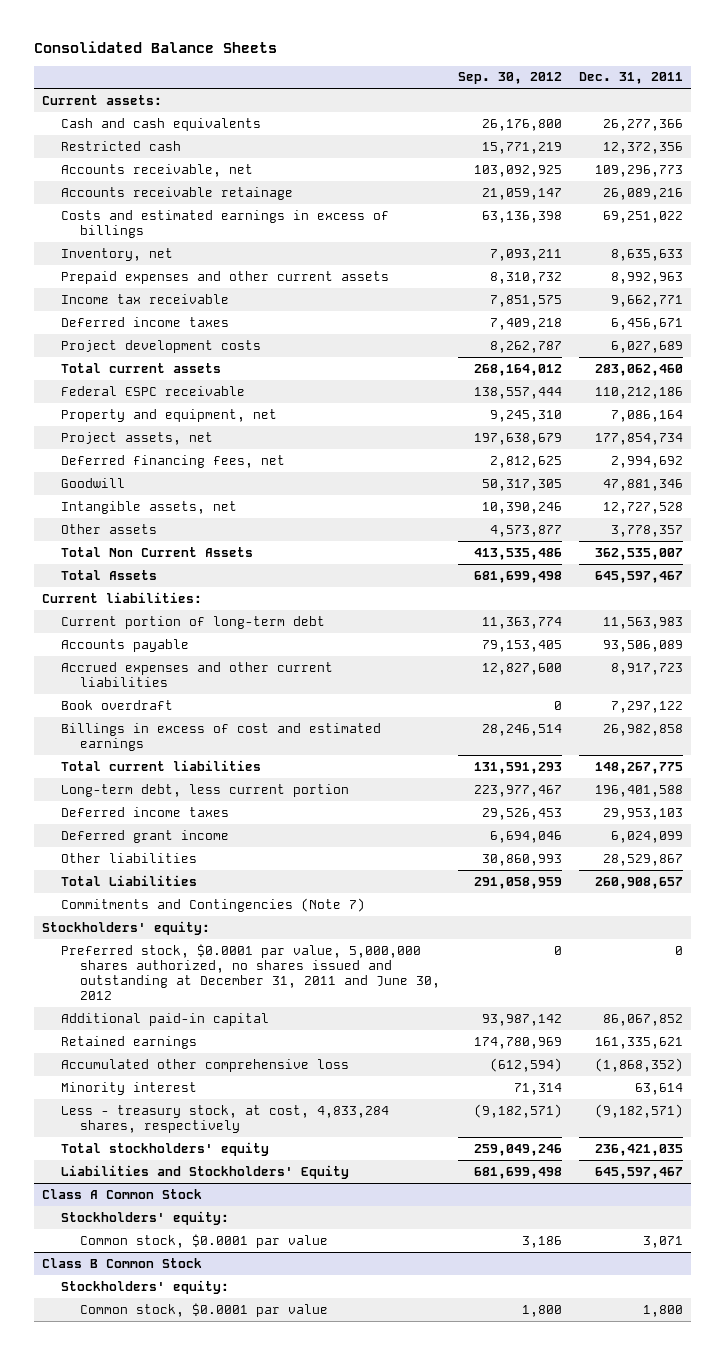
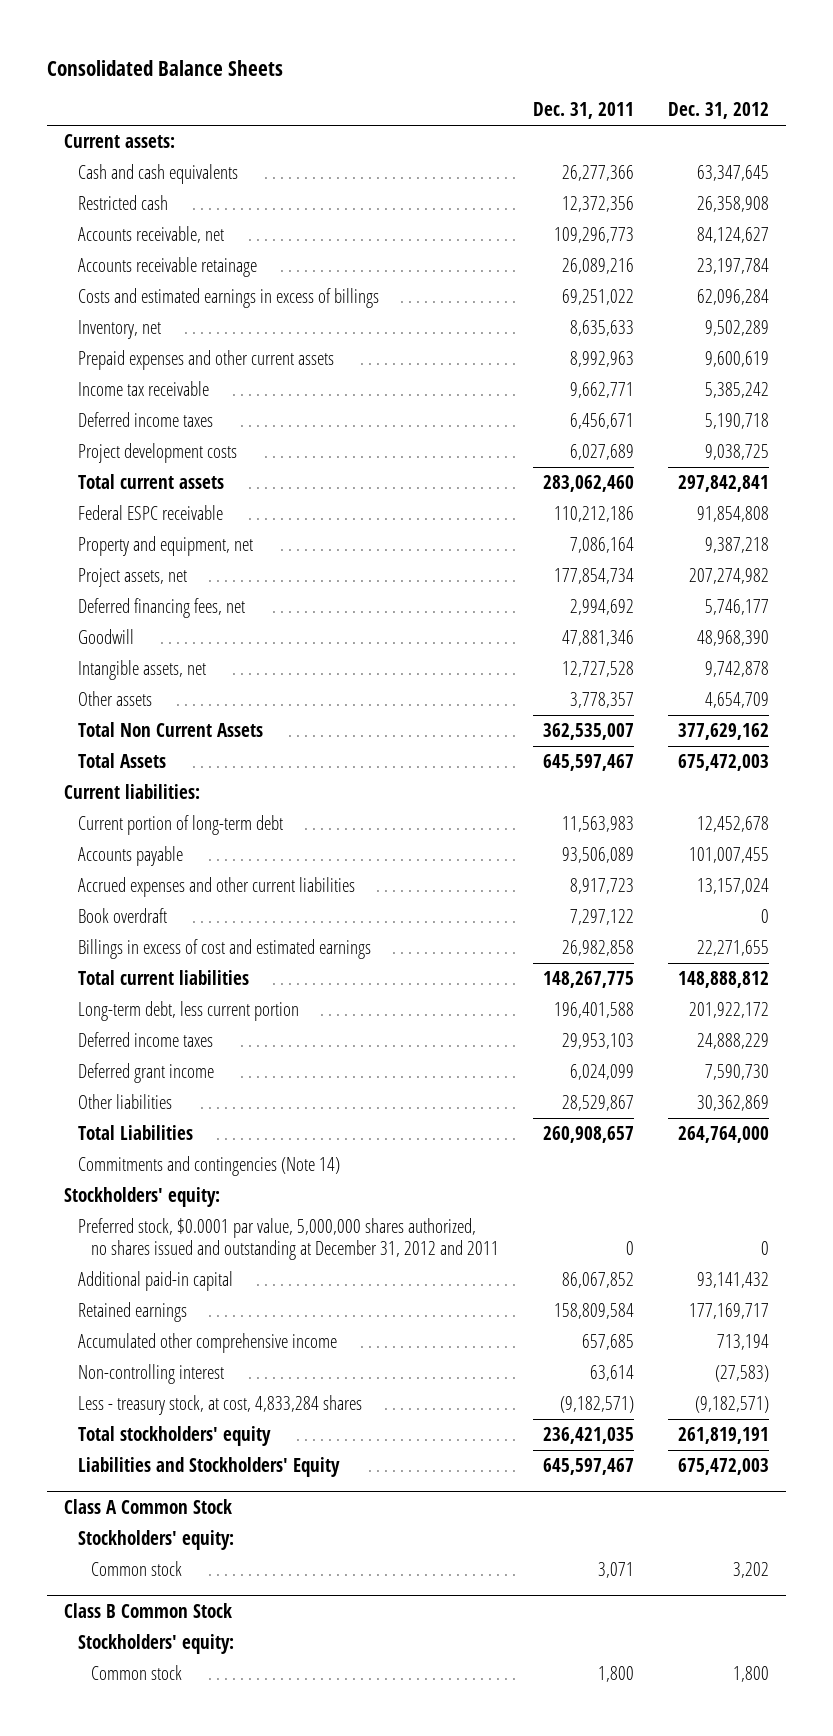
[457,72,562,85] Sep. 30, 2012 -> none
none -> [667,102,769,120] Dec. 31, 2012
[61,897,366,912] Commitments and Contingencies (Note 7) -> [77,1155,340,1176] Commitments and contingencies (Note 14)
[61,943,441,1001] Preferred stock, $0.0001 par value, 5,000,000 shares authorized, no shares issued and outstanding at December 31, 2011 and June 30, 2012 -> [77,1217,499,1260] Preferred stock, $0.0001 par value, 5,000,000 shares authorized, no shares issued and outstanding at December 31, 2012 and 2011
[594,1036,683,1049] 161,335,621 -> [553,1302,634,1319] 158,809,584
[61,1058,350,1072] Accumulated other comprehensive loss -> [77,1332,337,1353] Accumulated other comprehensive income
[594,1057,683,1072] (1,868,352) -> [581,1333,634,1350] 657,685
[61,1081,198,1095] Minority interest -> [77,1363,224,1384] Non-controlling interest
[61,1104,390,1133] Less - treasury stock, at cost, 4,833,284 shares, respectively -> [77,1394,362,1415] Less - treasury stock, at cost, 4,833,284 shares
[80,1233,329,1248] Common stock, $0.0001 par value -> [90,1560,182,1576] Common stock
[80,1302,329,1317] Common stock, $0.0001 par value -> [90,1664,182,1680] Common stock

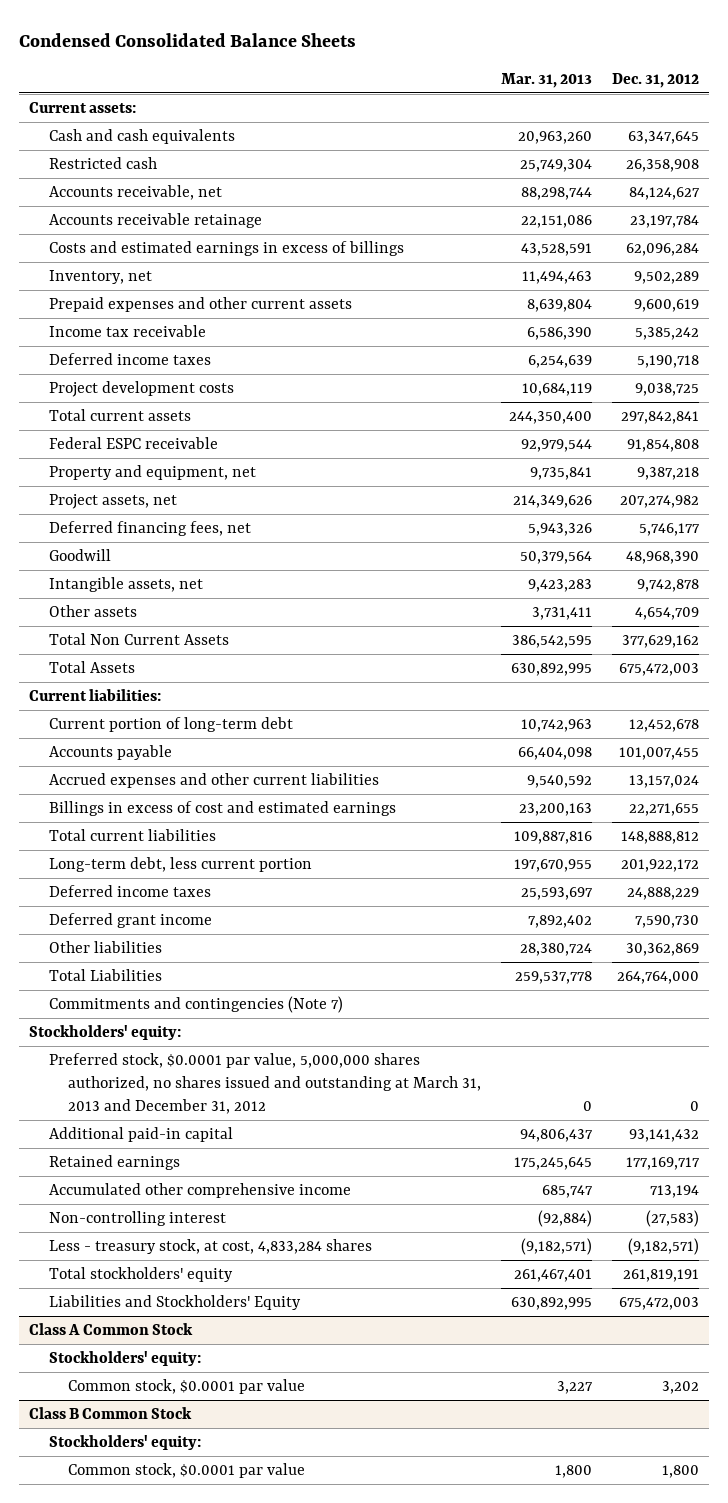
[47,59,284,76] Consolidated Balance Sheets -> [19,33,357,48] Condensed Consolidated Balance Sheets
[532,102,634,120] Dec. 31, 2011 -> none
none -> [501,73,593,89] Mar. 31, 2013
[77,907,167,923] Book overdraft -> none
[77,1155,340,1176] Commitments and contingencies (Note 14) -> [48,995,343,1013] Commitments and contingencies (Note 7)
[77,1217,499,1260] Preferred stock, $0.0001 par value, 5,000,000 shares authorized, no shares issued and outstanding at December 31, 2012 and 2011 -> [48,1052,482,1114] Preferred stock, $0.0001 par value, 5,000,000 shares authorized, no shares issued and outstanding at March 31, 2013 and December 31, 2012
[90,1560,182,1576] Common stock -> [68,1378,306,1394] Common stock, $0.0001 par value
[90,1664,182,1680] Common stock -> [68,1462,306,1478] Common stock, $0.0001 par value

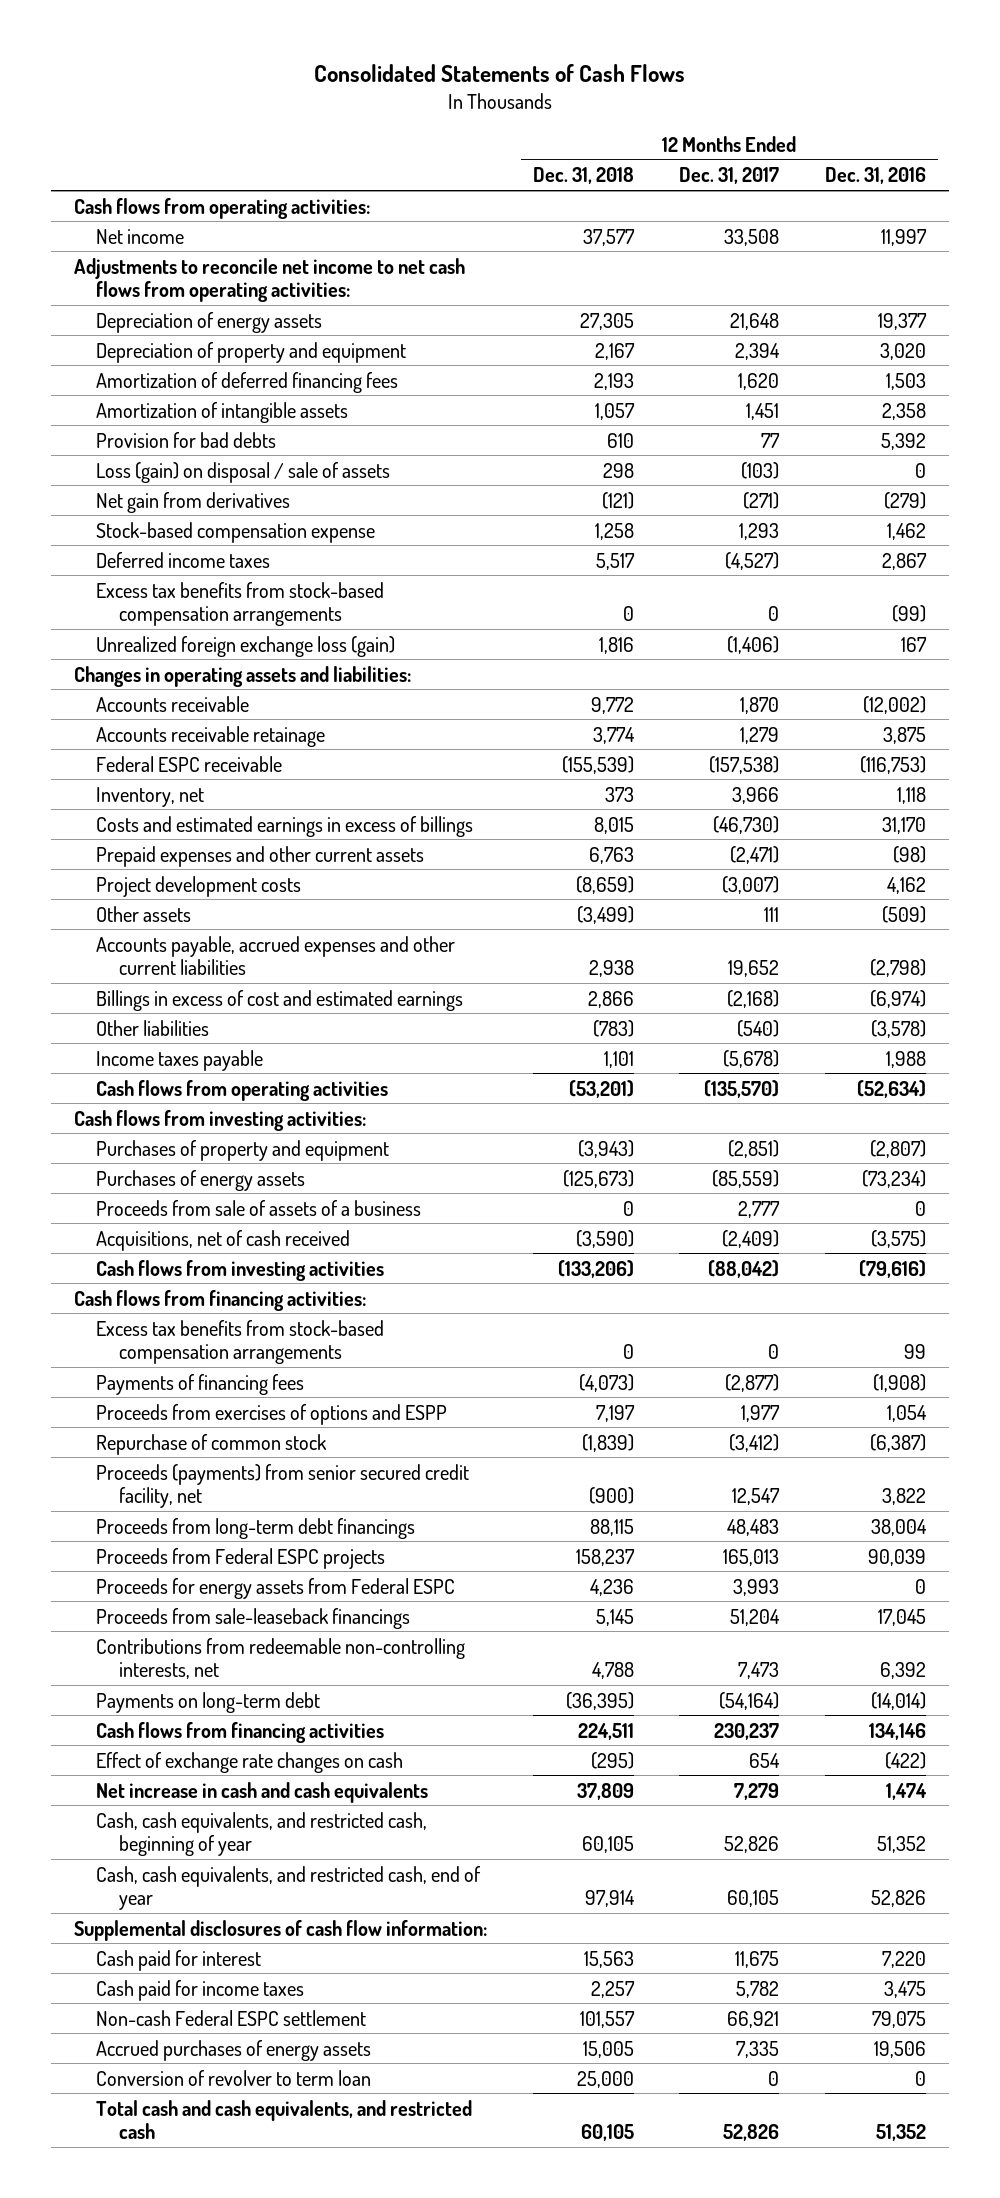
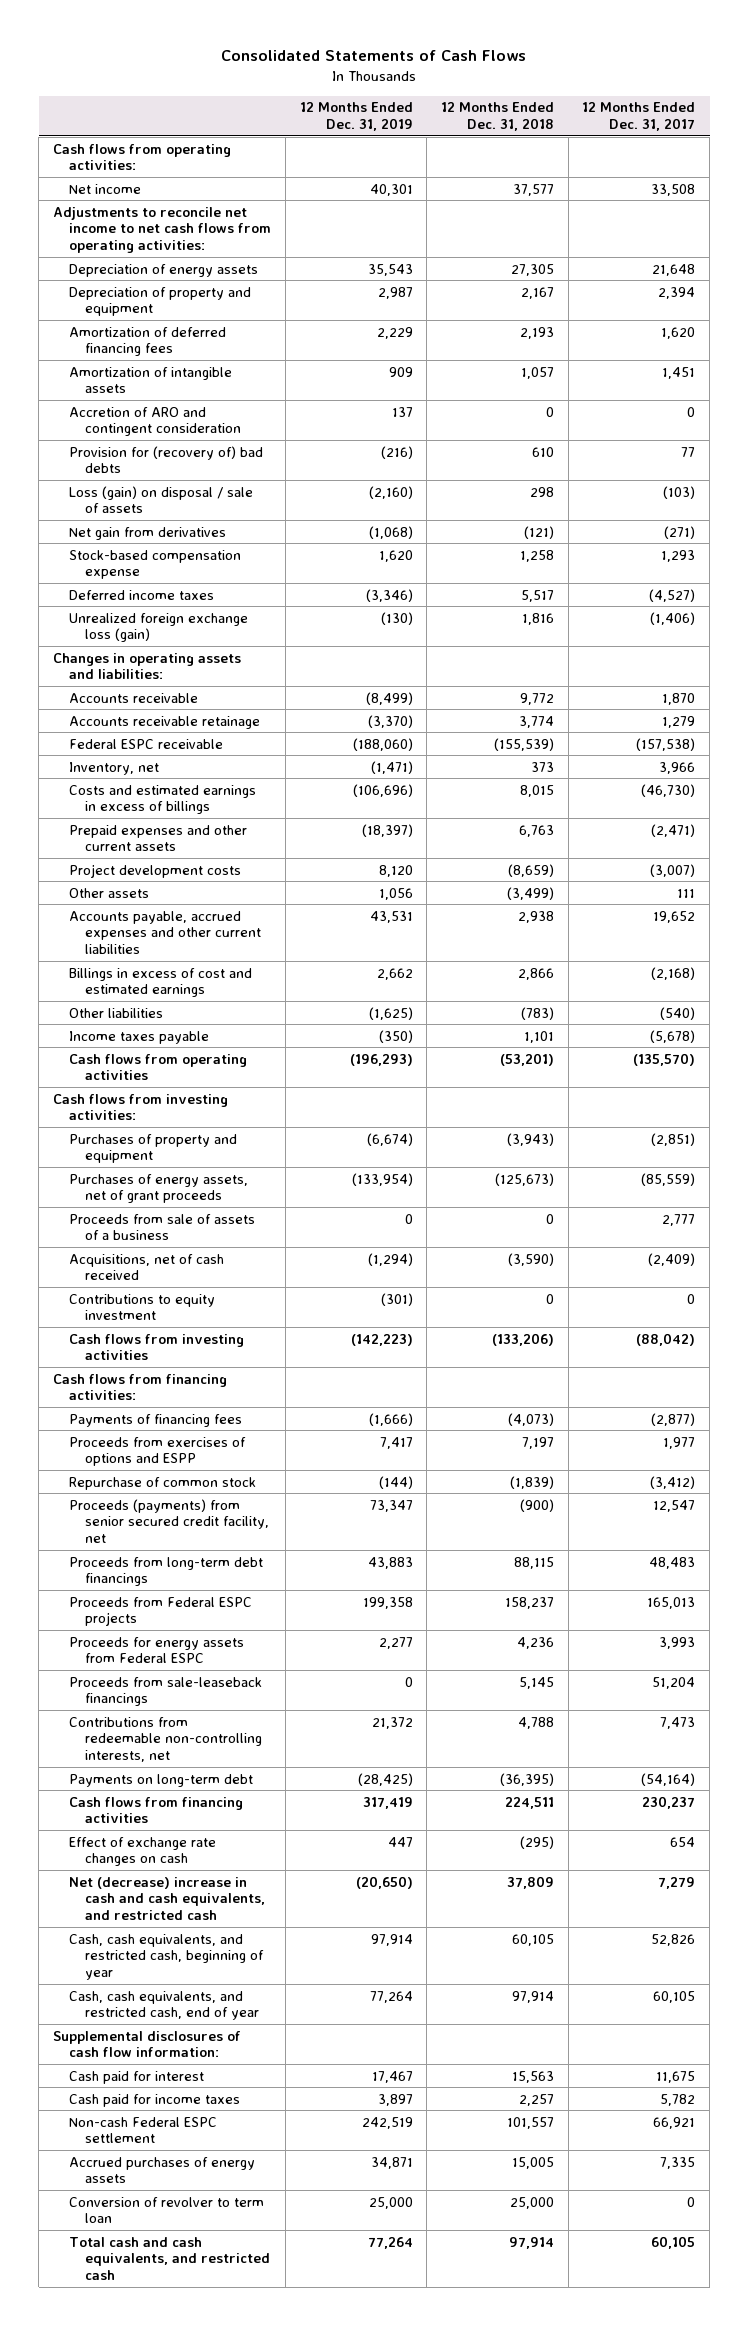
[825,167,927,185] Dec. 31, 2016 -> none
none -> [299,102,413,131] 12 Months Ended Dec. 31, 2019
none -> [69,406,242,437] Accretion of ARO and contingent consideration
[96,431,277,448] Provision for bad debts -> [69,445,264,474] Provision for (recovery of) bad debts
[96,581,385,626] Excess tax benefits from stock-based compensation arrangements -> none
[96,1169,306,1191] Purchases of energy assets -> [69,1173,249,1204] Purchases of energy assets, net of grant proceeds
none -> [69,1293,216,1321] Contributions to equity investment
[96,1319,385,1364] Excess tax benefits from stock-based compensation arrangements -> none
[96,1781,429,1803] Net increase in cash and cash equivalents -> [69,1876,266,1921] Net (decrease) increase in cash and cash equivalents, and restricted cash
[580,2123,634,2141] 60,105 -> [508,2236,554,2249] 97,914
[723,2123,780,2141] 52,826 -> [651,2235,696,2249] 60,105

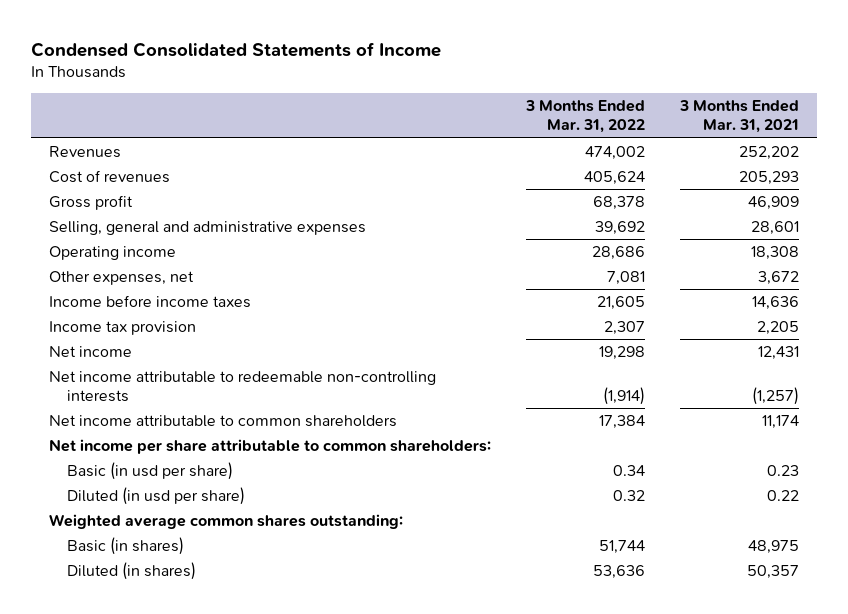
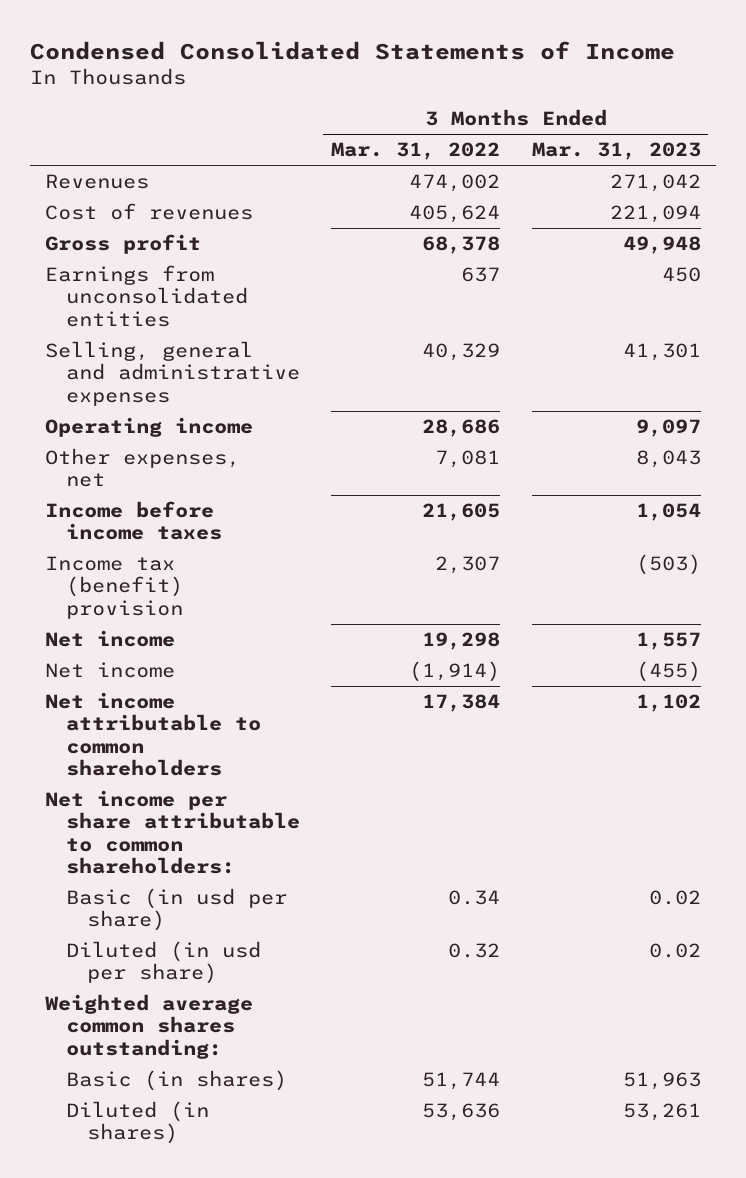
[679,100,800,134] 3 Months Ended Mar. 31, 2021 -> none
none -> [531,142,701,161] Mar. 31, 2023
none -> [45,265,248,327] Earnings from unconsolidated entities
[595,221,646,236] 39,692 -> [422,343,501,362] 40,329
[48,321,196,336] Income tax provision -> [45,556,183,619] Income tax (benefit) provision
[48,371,436,403] Net income attributable to redeemable non-controlling interests -> [45,662,176,679] Net income

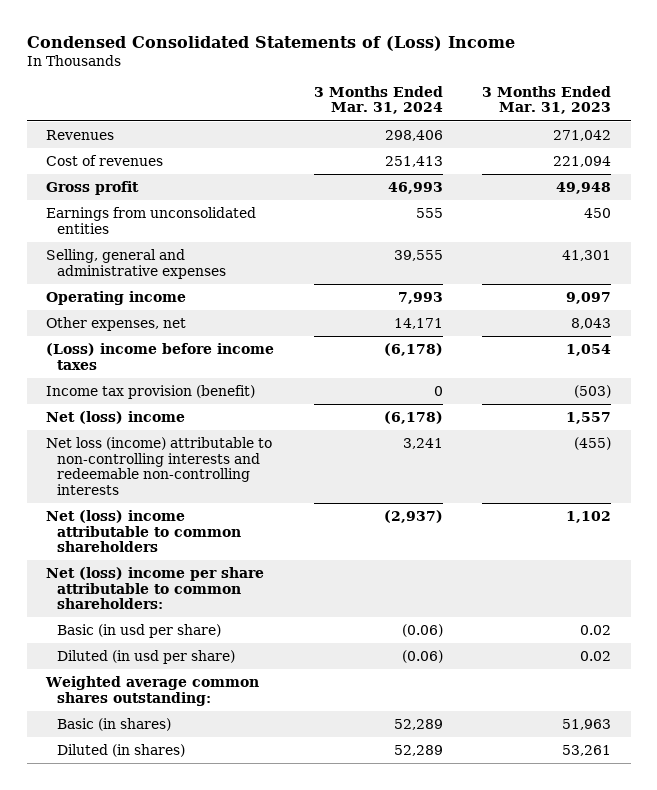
[29,40,675,60] Condensed Consolidated Statements of Income -> [26,35,515,51] Condensed Consolidated Statements of (Loss) Income
[331,142,501,161] Mar. 31, 2022 -> none
none -> [313,85,443,115] 3 Months Ended Mar. 31, 2024
[45,501,222,541] Income before income taxes -> [46,342,275,370] (Loss) income before income taxes
[45,556,183,619] Income tax (benefit) provision -> [46,384,256,399] Income tax provision (benefit)
[45,630,176,648] Net income -> [46,410,186,424] Net (loss) income
[45,662,176,679] Net income -> [46,436,273,496] Net loss (income) attributable to non-controlling interests and redeemable non-controlling interests
[45,692,261,776] Net income attributable to common shareholders -> [46,509,241,553] Net (loss) income attributable to common shareholders
[45,790,300,874] Net income per share attributable to common shareholders: -> [46,566,265,610] Net (loss) income per share attributable to common shareholders:

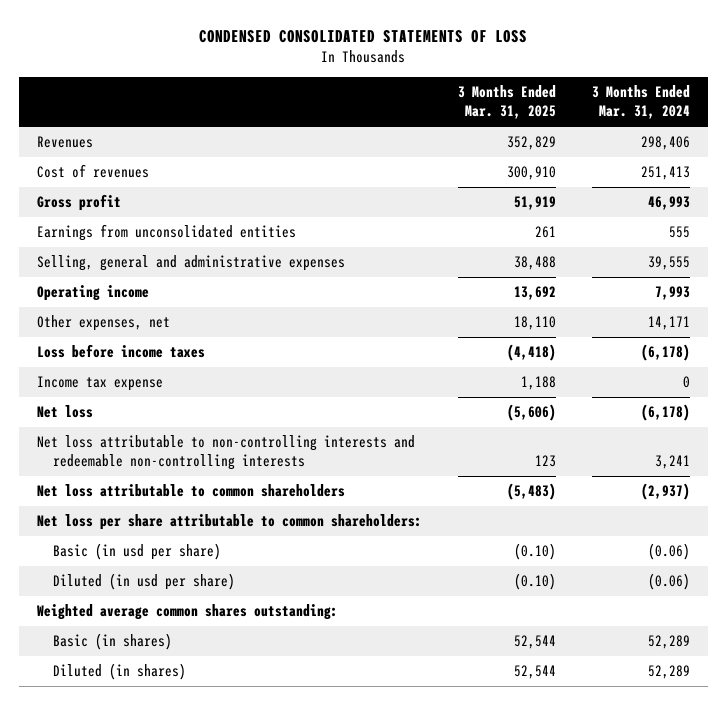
[26,35,515,51] Condensed Consolidated Statements of (Loss) Income -> [199,30,528,44] CONDENSED CONSOLIDATED STATEMENTS OF LOSS
[482,85,612,115] 3 Months Ended Mar. 31, 2023 -> none
none -> [457,85,556,120] 3 Months Ended Mar. 31, 2025
[46,342,275,370] (Loss) income before income taxes -> [37,344,206,359] Loss before income taxes
[46,384,256,399] Income tax provision (benefit) -> [37,376,164,392] Income tax expense
[46,410,186,424] Net (loss) income -> [37,405,94,419] Net loss
[46,436,273,496] Net loss (income) attributable to non-controlling interests and redeemable non-controlling interests -> [37,435,416,471] Net loss attributable to non-controlling interests and redeemable non-controlling interests
[46,509,241,553] Net (loss) income attributable to common shareholders -> [37,484,346,498] Net loss attributable to common shareholders
[46,566,265,610] Net (loss) income per share attributable to common shareholders: -> [37,514,423,531] Net loss per share attributable to common shareholders:

